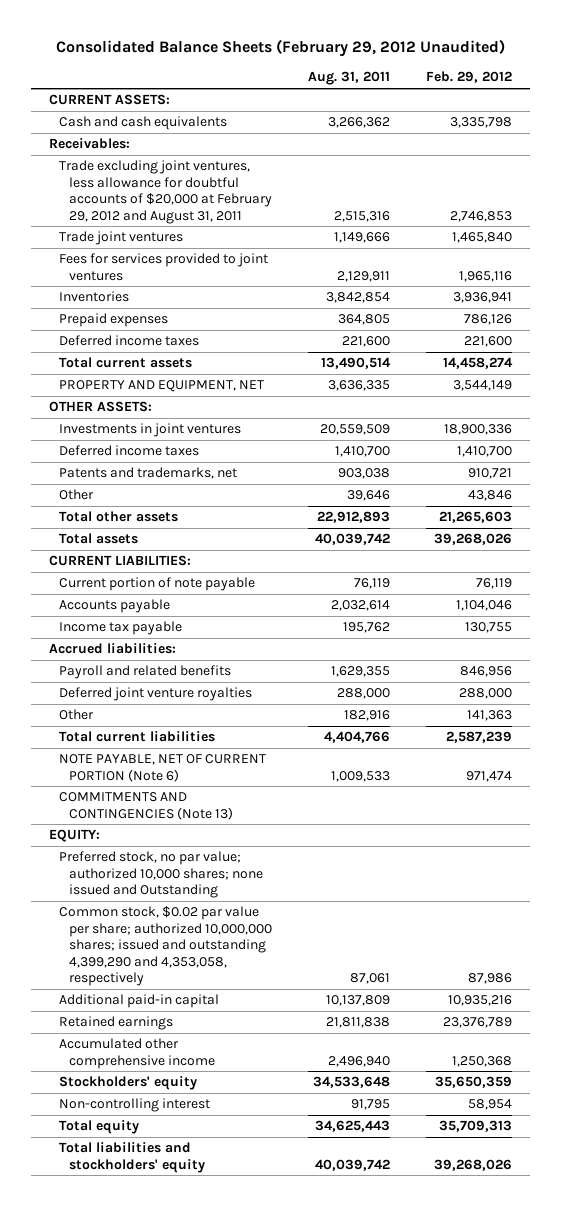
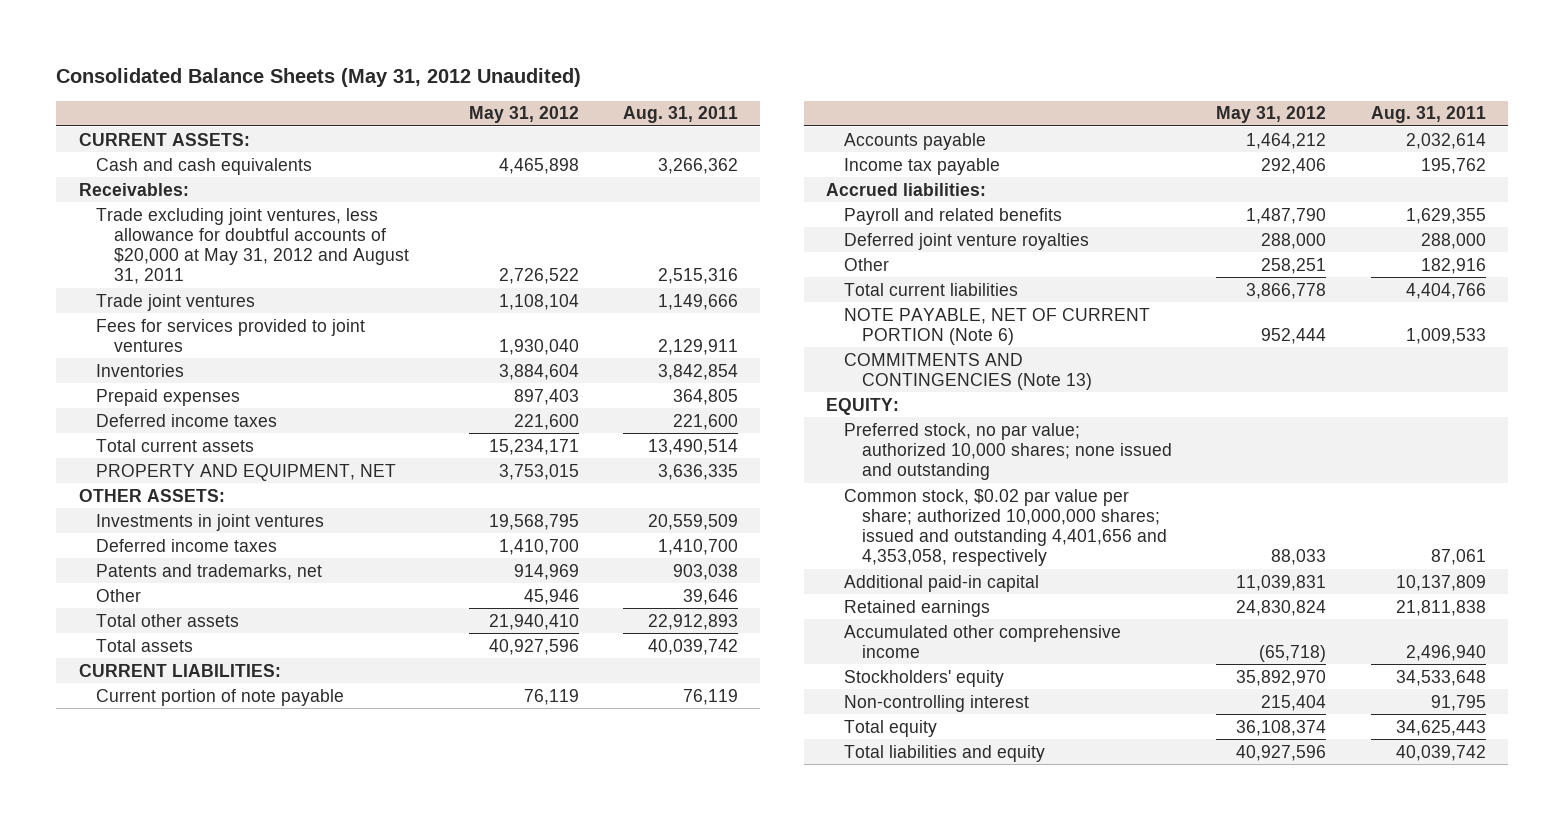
[55,39,505,58] Consolidated Balance Sheets (February 29, 2012 Unaudited) -> [56,68,582,88] Consolidated Balance Sheets (May 31, 2012 Unaudited)
[426,71,513,84] Feb. 29, 2012 -> none
none -> [468,106,579,124] May 31, 2012
[58,160,272,224] Trade excluding joint ventures, less allowance for doubtful accounts of $20,000 at February 29, 2012 and August 31, 2011 -> [96,207,410,285] Trade excluding joint ventures, less allowance for doubtful accounts of $20,000 at May 31, 2012 and August 31, 2011
[58,851,263,899] Preferred stock, no par value; authorized 10,000 shares; none issued and Outstanding -> [843,422,1172,481] Preferred stock, no par value; authorized 10,000 shares; none issued and outstanding
[58,906,272,987] Common stock, $0.02 par value per share; authorized 10,000,000 shares; issued and outstanding 4,399,290 and 4,353,058, respectively -> [843,488,1167,567] Common stock, $0.02 par value per share; authorized 10,000,000 shares; issued and outstanding 4,401,656 and 4,353,058, respectively
[58,1142,205,1173] Total liabilities and stockholders' equity -> [843,744,1045,762] Total liabilities and equity

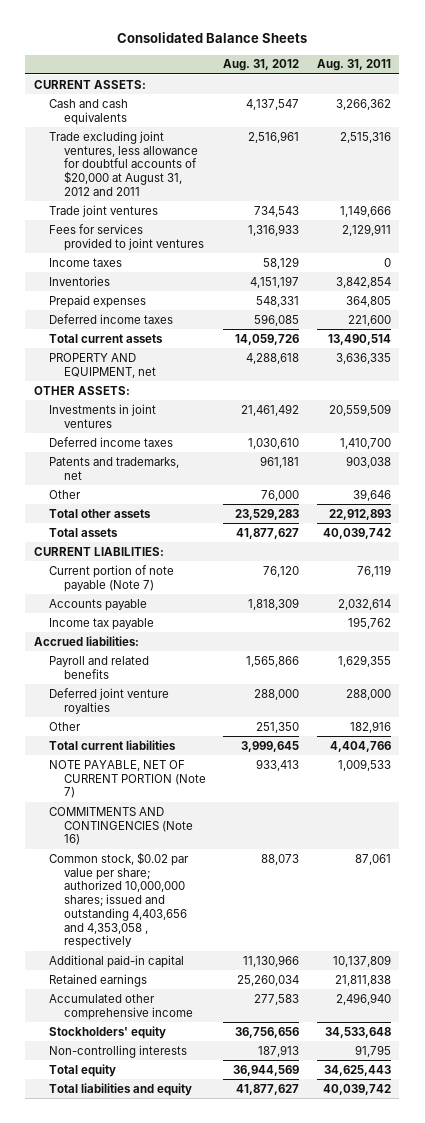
[56,68,582,88] Consolidated Balance Sheets (May 31, 2012 Unaudited) -> [117,32,308,44] Consolidated Balance Sheets
[468,106,579,124] May 31, 2012 -> none
none -> [223,59,300,72] Aug. 31, 2012
[78,182,189,196] Receivables: -> none
[96,207,410,285] Trade excluding joint ventures, less allowance for doubtful accounts of $20,000 at May 31, 2012 and August 31, 2011 -> [48,130,198,196] Trade excluding joint ventures, less allowance for doubtful accounts of $20,000 at August 31, 2012 and 2011
none -> [48,257,122,267] Income taxes
[96,463,397,481] PROPERTY AND EQUIPMENT, NET -> [48,352,156,378] PROPERTY AND EQUIPMENT, net
[96,688,345,706] Current portion of note payable -> [48,564,174,592] Current portion of note payable (Note 7)
[826,397,900,415] EQUITY: -> none
[843,422,1172,481] Preferred stock, no par value; authorized 10,000 shares; none issued and outstanding -> none
[843,307,1150,345] NOTE PAYABLE, NET OF CURRENT PORTION (Note 6) -> [48,759,206,799] NOTE PAYABLE, NET OF CURRENT PORTION (Note 7)
[843,352,1092,390] COMMITMENTS AND CONTINGENCIES (Note 13) -> [48,806,193,846] COMMITMENTS AND CONTINGENCIES (Note 16)
[843,488,1167,567] Common stock, $0.02 par value per share; authorized 10,000,000 shares; issued and outstanding 4,401,656 and 4,353,058, respectively -> [48,851,189,949] Common stock, $0.02 par value per share; authorized 10,000,000 shares; issued and outstanding 4,403,656 and 4,353,058 , respectively
[843,694,1029,712] Non-controlling interest -> [48,1044,187,1058] Non-controlling interests

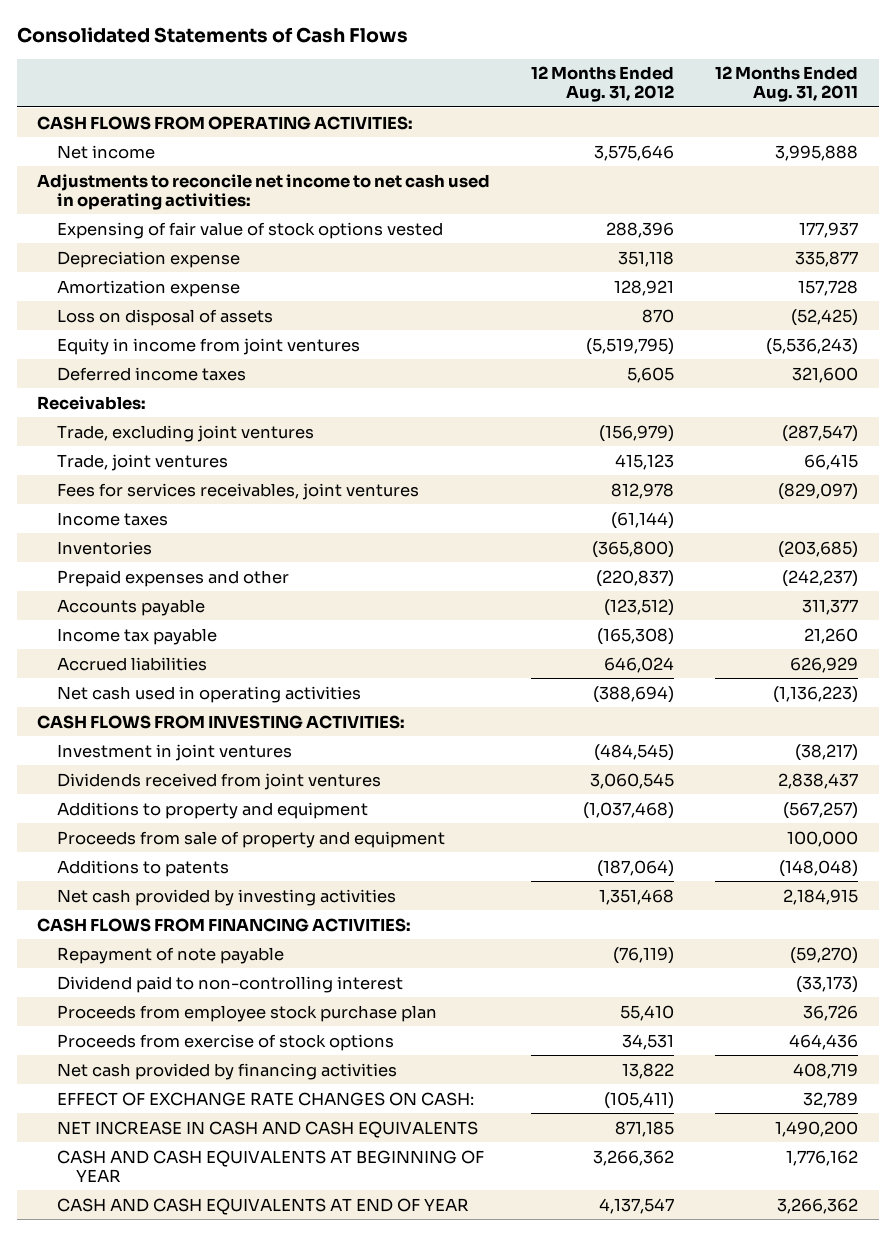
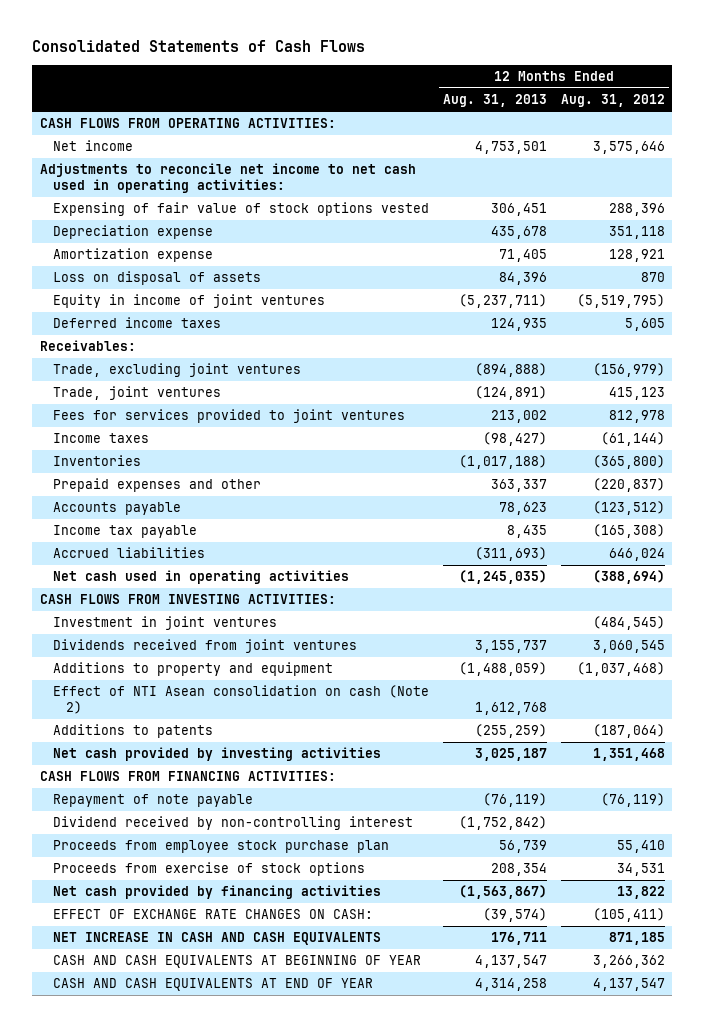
[715,66,859,103] 12 Months Ended Aug. 31, 2011 -> none
none -> [443,93,548,107] Aug. 31, 2013
[56,337,360,355] Equity in income from joint ventures -> [52,294,325,309] Equity in income of joint ventures
[56,482,419,500] Fees for services receivables, joint ventures -> [52,409,405,424] Fees for services provided to joint ventures
[56,830,445,848] Proceeds from sale of property and equipment -> none
none -> [52,685,429,714] Effect of NTI Asean consolidation on cash (Note 2)
[56,975,403,993] Dividend paid to non-controlling interest -> [52,816,413,831] Dividend received by non-controlling interest

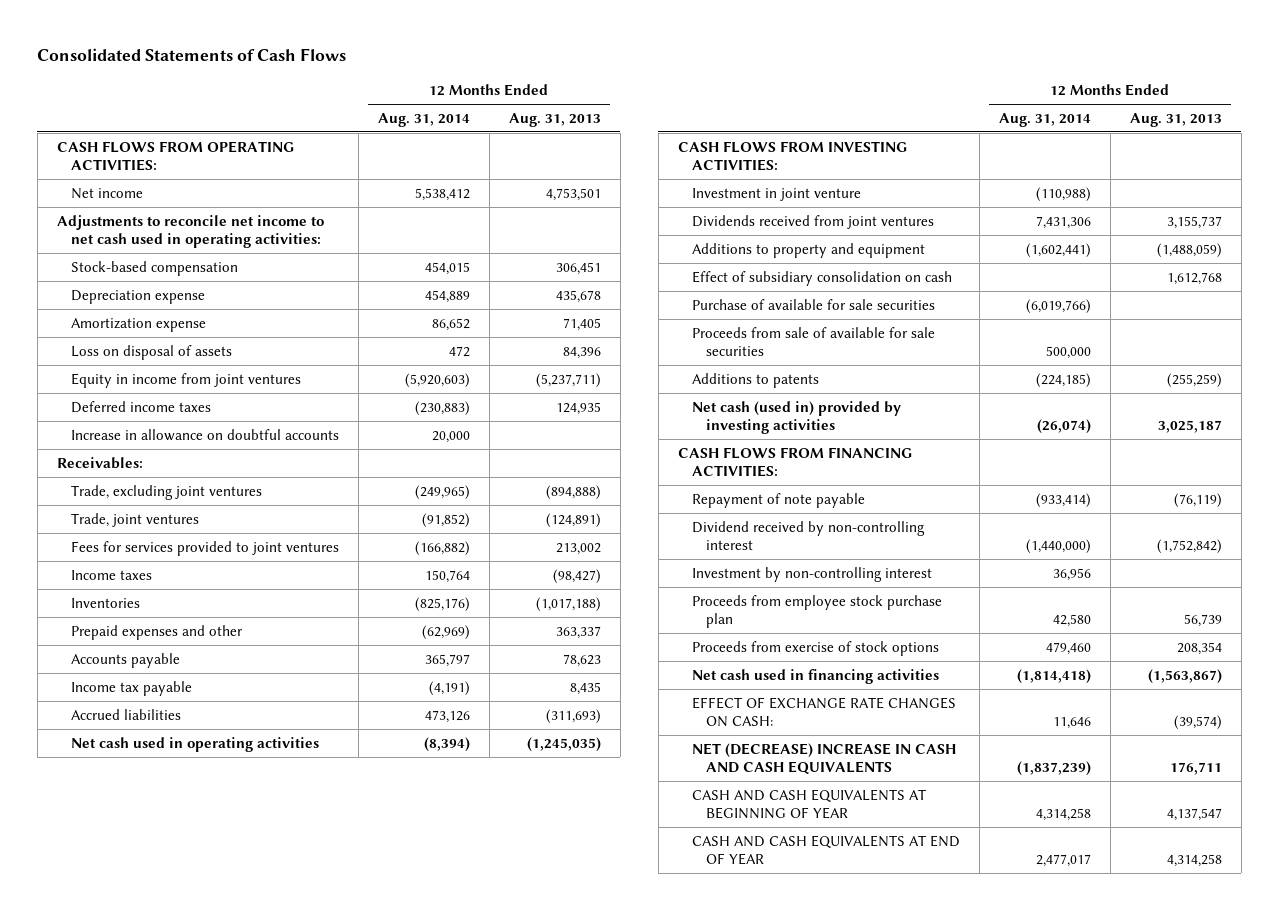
[561,93,666,107] Aug. 31, 2012 -> none
none -> [377,112,470,127] Aug. 31, 2014
[52,202,429,217] Expensing of fair value of stock options vested -> [70,260,238,276] Stock-based compensation
[52,294,325,309] Equity in income of joint ventures -> [70,372,301,388] Equity in income from joint ventures
none -> [70,428,339,441] Increase in allowance on doubtful accounts
[52,616,277,631] Investment in joint ventures -> [691,187,861,201] Investment in joint venture
[52,685,429,714] Effect of NTI Asean consolidation on cash (Note 2) -> [691,270,952,286] Effect of subsidiary consolidation on cash
none -> [691,298,935,310] Purchase of available for sale securities
none -> [691,326,935,356] Proceeds from sale of available for sale securities
[52,747,381,762] Net cash provided by investing activities -> [691,400,901,434] Net cash (used in) provided by investing activities
none -> [691,566,932,582] Investment by non-controlling interest
[52,885,381,900] Net cash provided by financing activities -> [691,668,939,684] Net cash used in financing activities
[52,932,381,946] NET INCREASE IN CASH AND CASH EQUIVALENTS -> [691,742,956,775] NET (DECREASE) INCREASE IN CASH AND CASH EQUIVALENTS

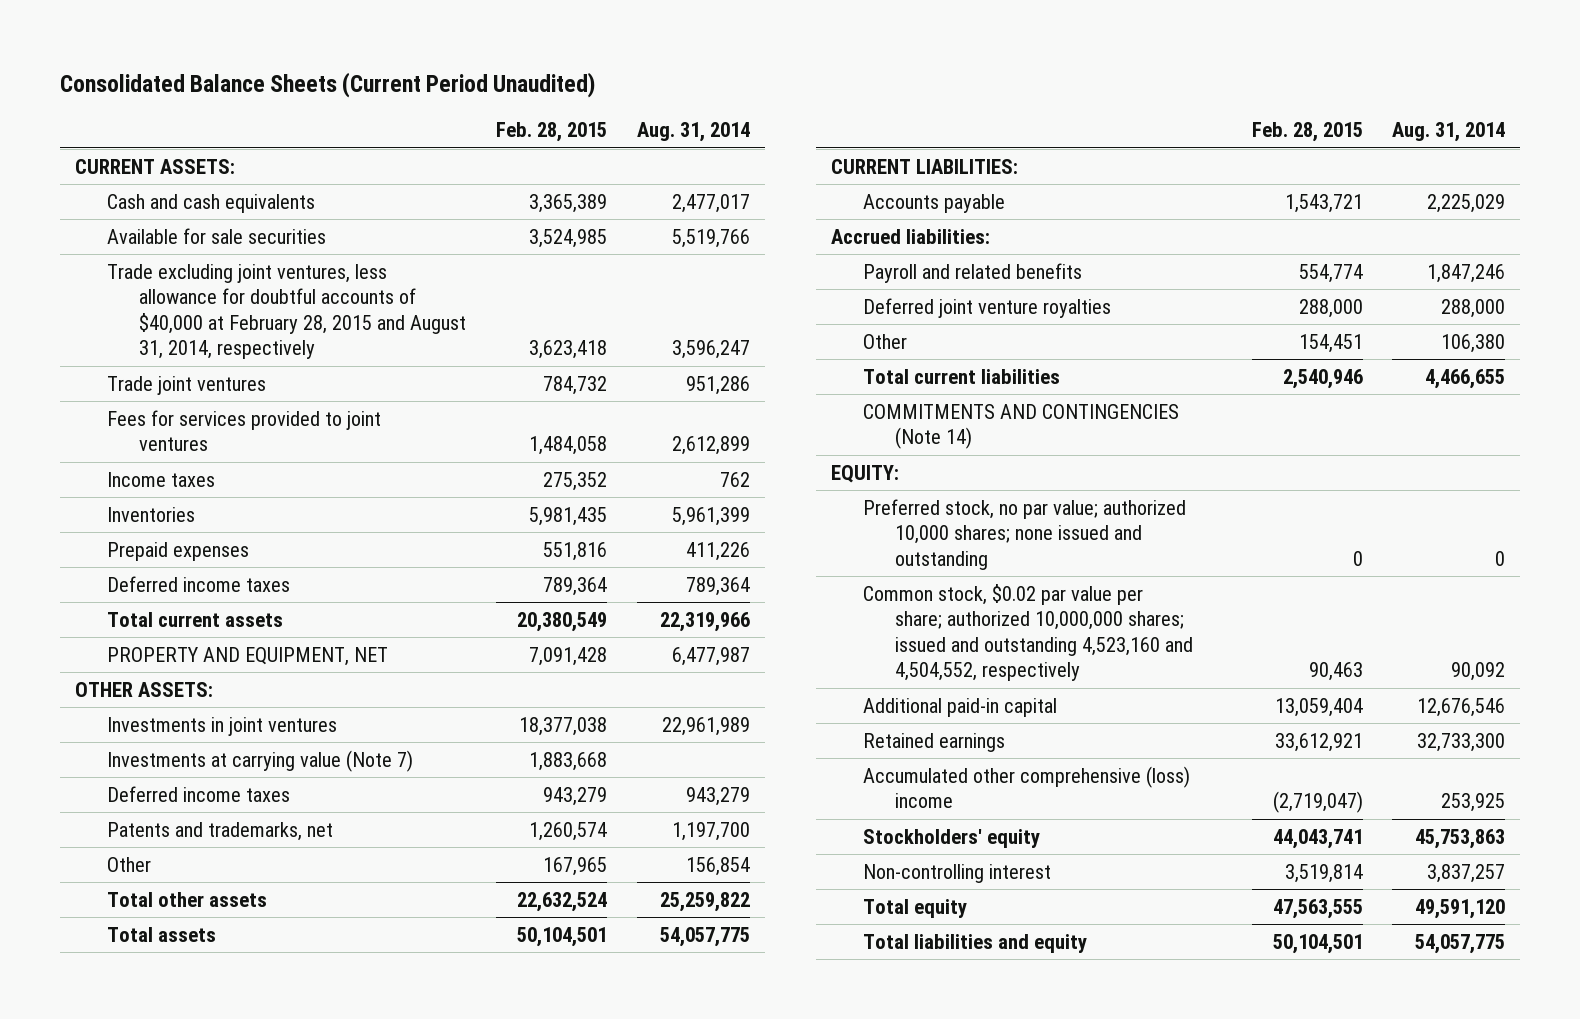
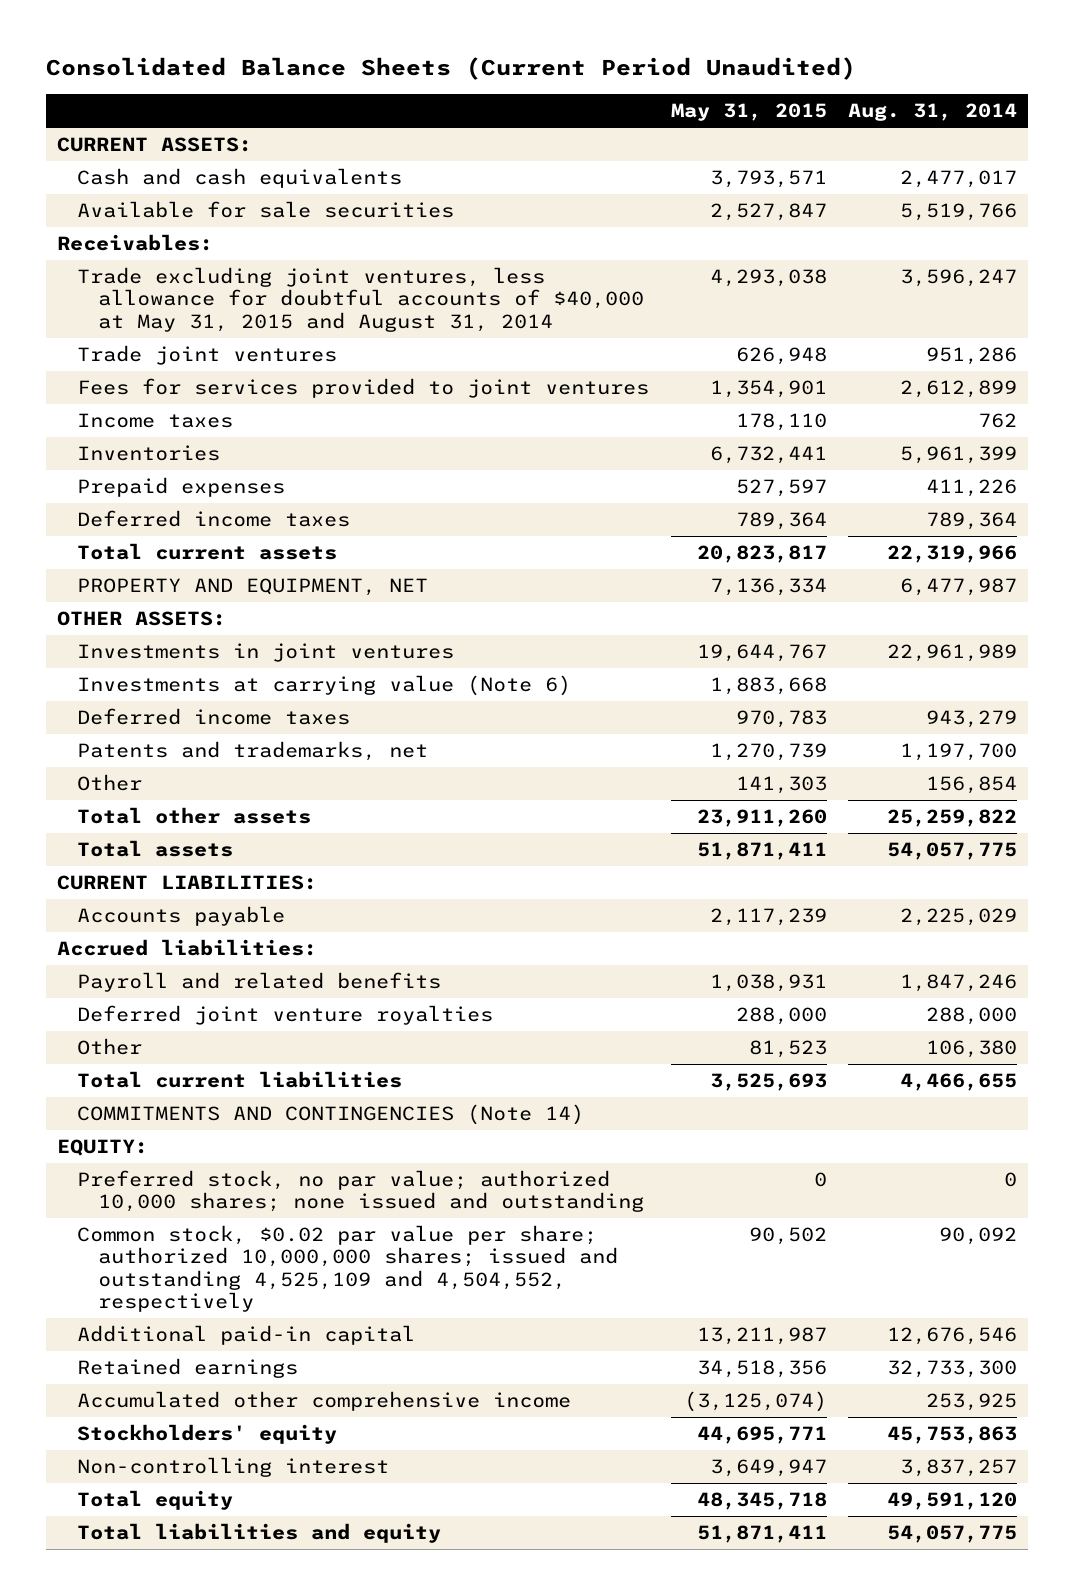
[495,122,607,143] Feb. 28, 2015 -> none
none -> [670,103,827,122] May 31, 2015
none -> [56,234,213,252] Receivables:
[107,263,467,360] Trade excluding joint ventures, less allowance for doubtful accounts of $40,000 at February 28, 2015 and August 31, 2014, respectively -> [77,267,644,332] Trade excluding joint ventures, less allowance for doubtful accounts of $40,000 at May 31, 2015 and August 31, 2014
[107,749,414,772] Investments at carrying value (Note 7) -> [77,675,572,697] Investments at carrying value (Note 6)
[862,583,1193,682] Common stock, $0.02 par value per share; authorized 10,000,000 shares; issued and outstanding 4,523,160 and 4,504,552, respectively -> [77,1225,618,1312] Common stock, $0.02 par value per share; authorized 10,000,000 shares; issued and outstanding 4,525,109 and 4,504,552, respectively
[862,765,1190,809] Accumulated other comprehensive (loss) income -> [77,1391,572,1412] Accumulated other comprehensive income

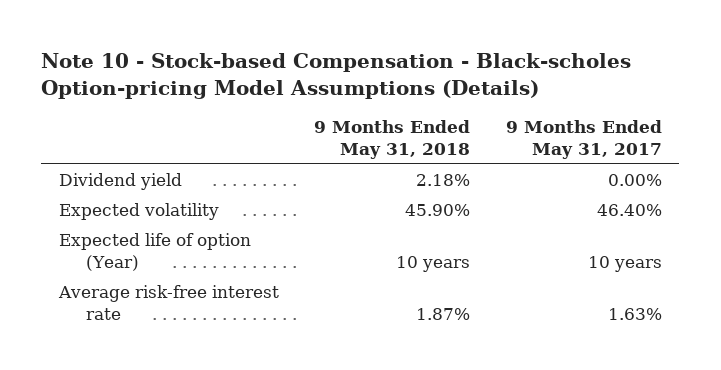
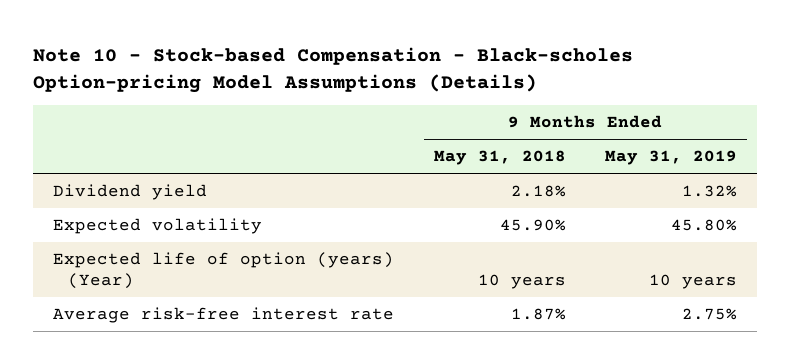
[505,120,662,160] 9 Months Ended May 31, 2017 -> none
none -> [604,150,737,166] May 31, 2019
[59,233,252,272] Expected life of option (Year) -> [53,252,395,290] Expected life of option (years) (Year)

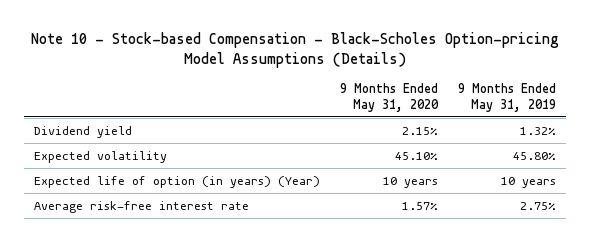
[33,46,634,93] Note 10 - Stock-based Compensation - Black-scholes Option-pricing Model Assumptions (Details) -> [31,32,560,68] Note 10 - Stock-based Compensation - Black-Scholes Option-pricing Model Assumptions (Details)
[433,150,566,166] May 31, 2018 -> none
none -> [340,83,440,112] 9 Months Ended May 31, 2020
[53,252,395,290] Expected life of option (years) (Year) -> [34,175,321,188] Expected life of option (in years) (Year)

